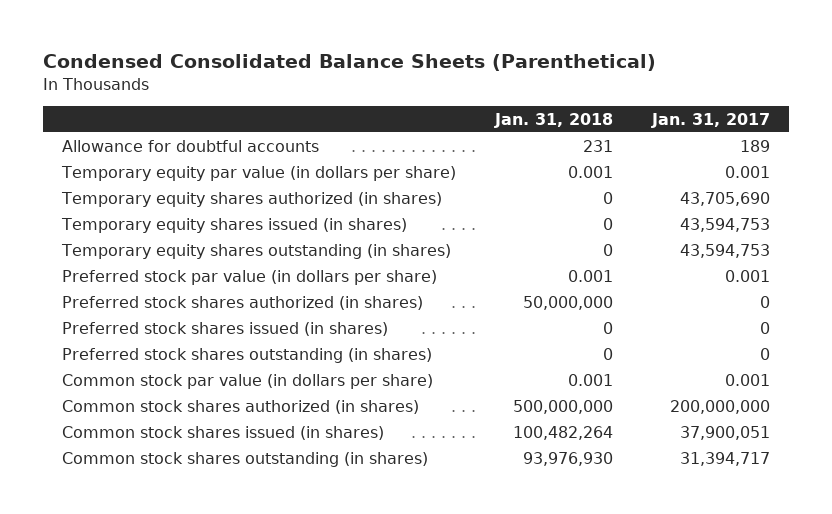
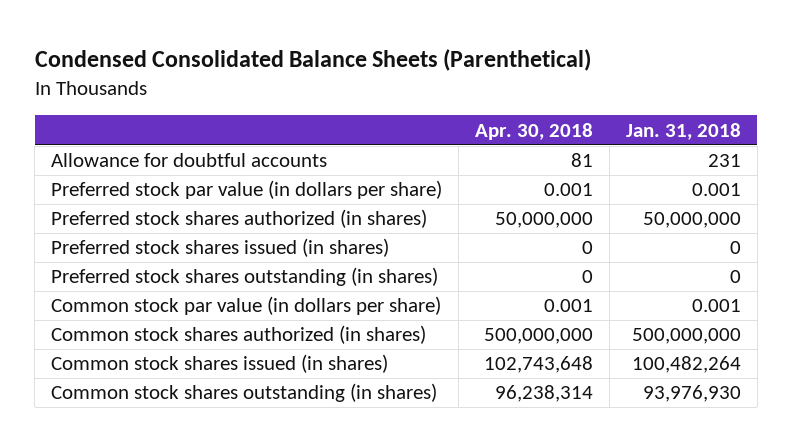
[650,112,770,128] Jan. 31, 2017 -> none
none -> [475,122,594,140] Apr. 30, 2018
[61,165,457,181] Temporary equity par value (in dollars per share) -> none
[61,191,443,207] Temporary equity shares authorized (in shares) -> none
[61,217,408,233] Temporary equity shares issued (in shares) -> none
[61,243,452,259] Temporary equity shares outstanding (in shares) -> none

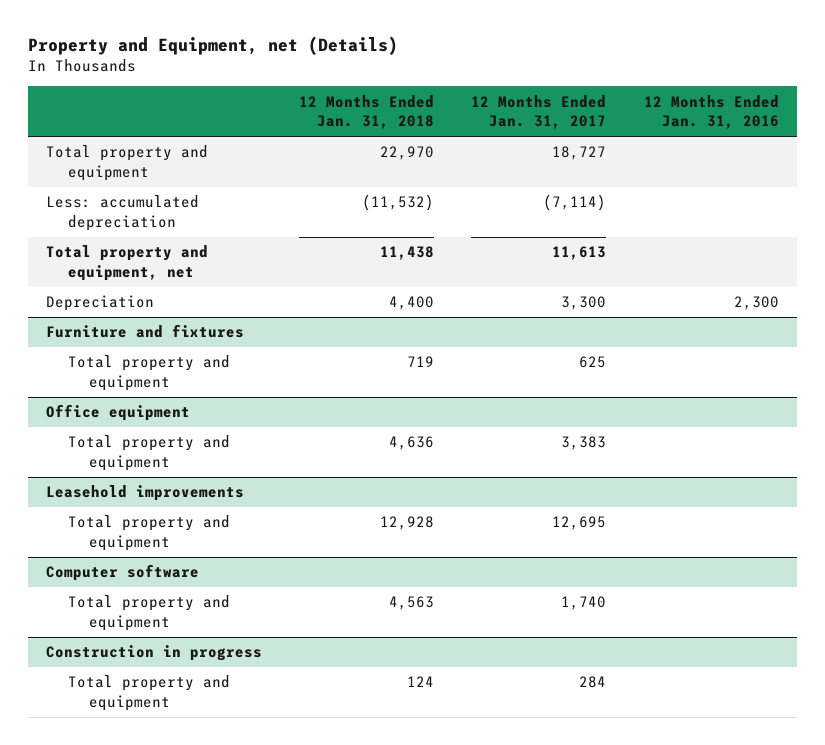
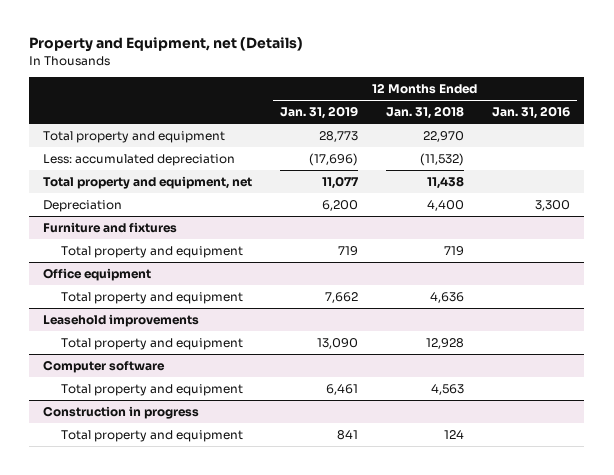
[471,94,607,130] 12 Months Ended Jan. 31, 2017 -> none
none -> [280,106,359,120] Jan. 31, 2019
[733,296,779,311] 2,300 -> [535,200,571,212] 3,300

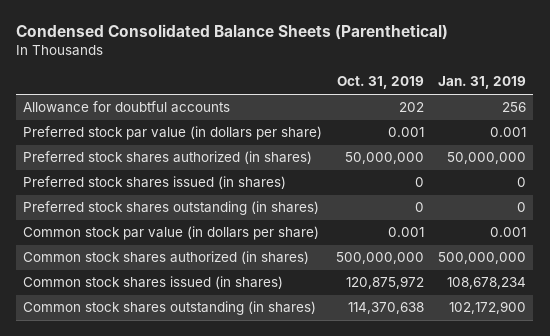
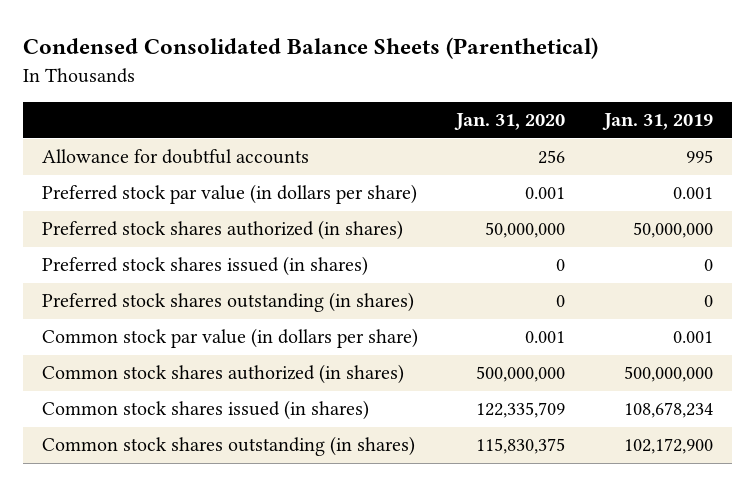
[337,76,425,90] Oct. 31, 2019 -> none
none -> [454,113,566,131] Jan. 31, 2020
[502,102,527,113] 256 -> [685,150,713,164] 995

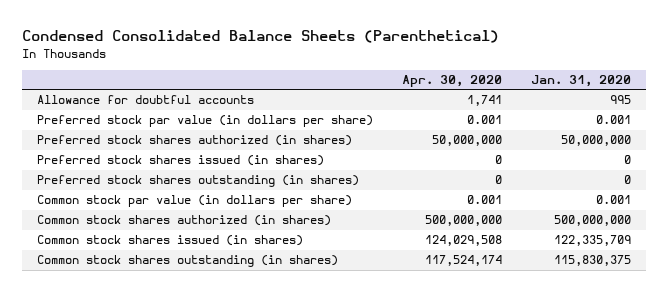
[601,113,713,131] Jan. 31, 2019 -> none
none -> [402,75,503,88] Apr. 30, 2020
[538,150,566,165] 256 -> [610,95,632,105] 995

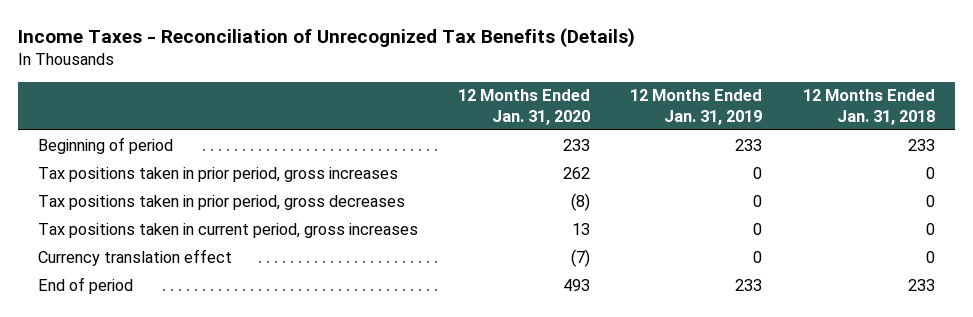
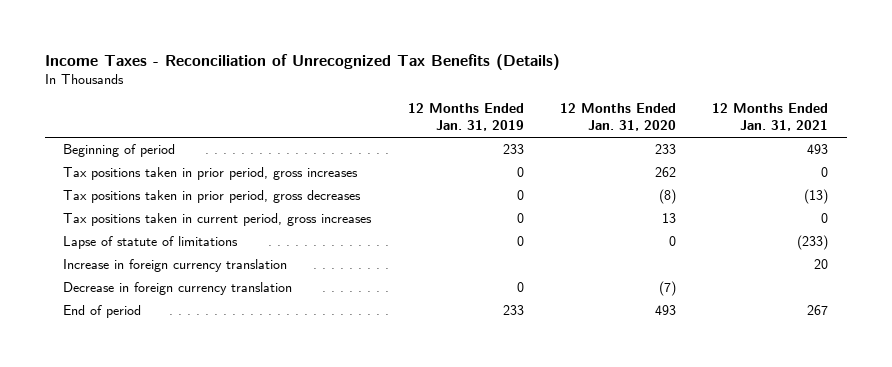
[802,89,935,125] 12 Months Ended Jan. 31, 2018 -> none
none -> [712,103,829,132] 12 Months Ended Jan. 31, 2021
none -> [63,235,239,249] Lapse of statute of limitations
none -> [63,258,288,272] Increase in foreign currency translation
[37,248,232,266] Currency translation effect -> [63,281,293,295] Decrease in foreign currency translation

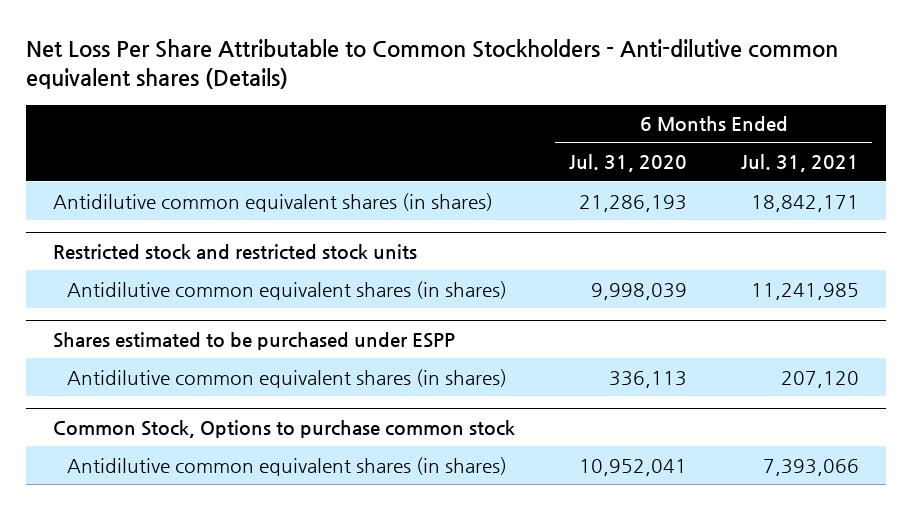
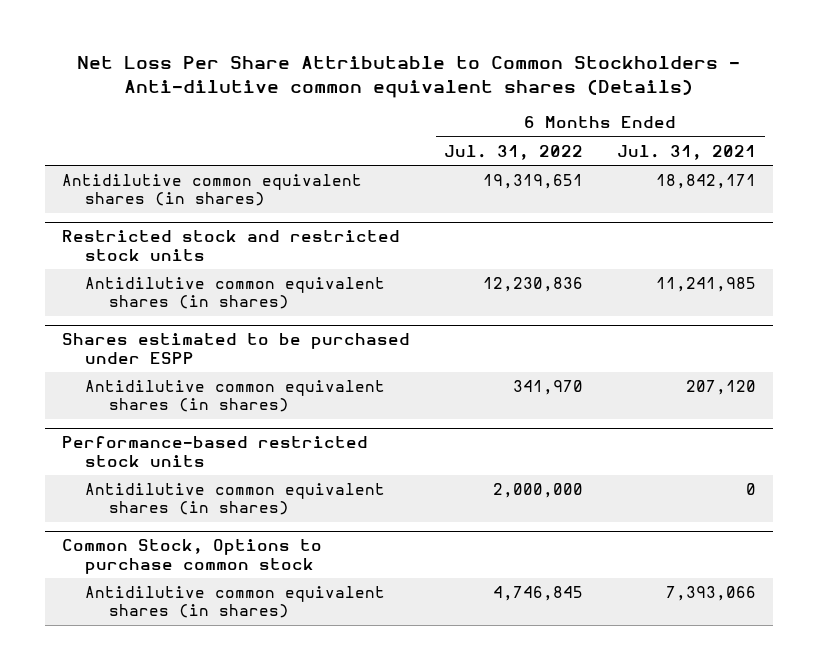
[568,154,687,173] Jul. 31, 2020 -> none
none -> [444,144,584,160] Jul. 31, 2022
none -> [62,436,369,467] Performance-based restricted stock units
none -> [85,483,386,516] Antidilutive common equivalent shares (in shares)

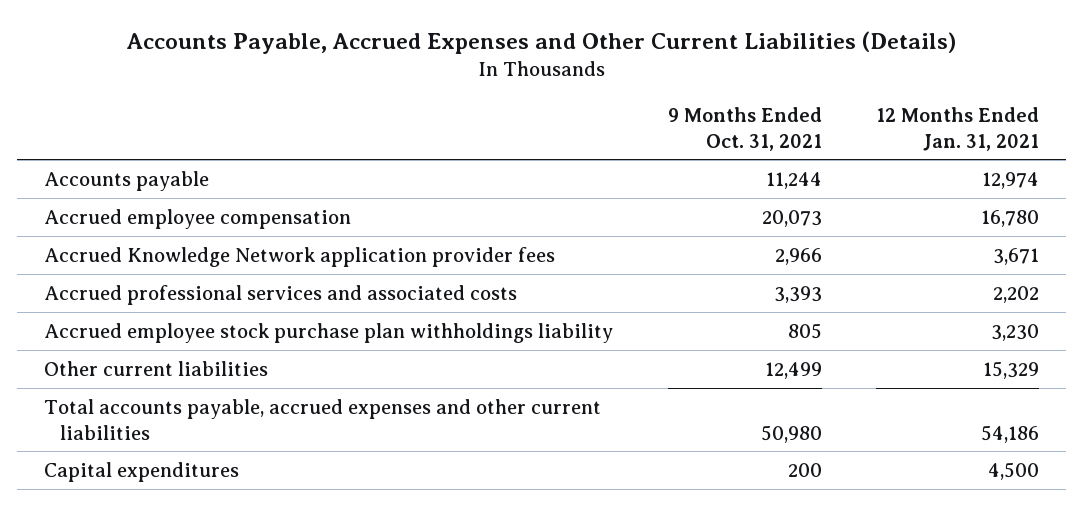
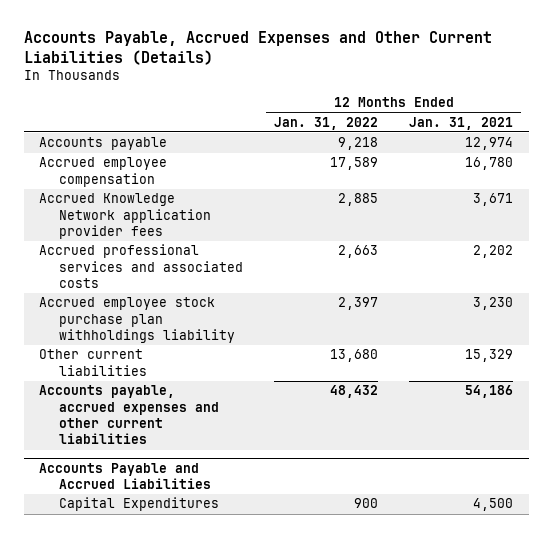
[667,106,822,151] 9 Months Ended Oct. 31, 2021 -> none
none -> [274,116,379,130] Jan. 31, 2022
[44,398,602,440] Total accounts payable, accrued expenses and other current liabilities -> [39,385,219,445] Accounts payable, accrued expenses and other current liabilities
none -> [39,462,211,489] Accounts Payable and Accrued Liabilities
[44,461,240,482] Capital expenditures -> [58,497,219,512] Capital Expenditures

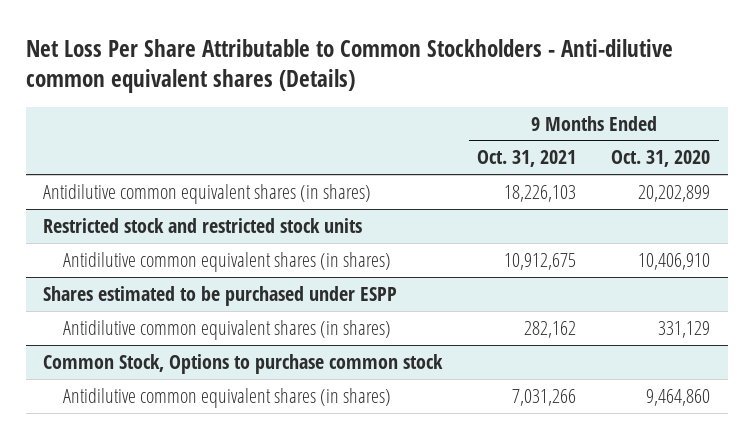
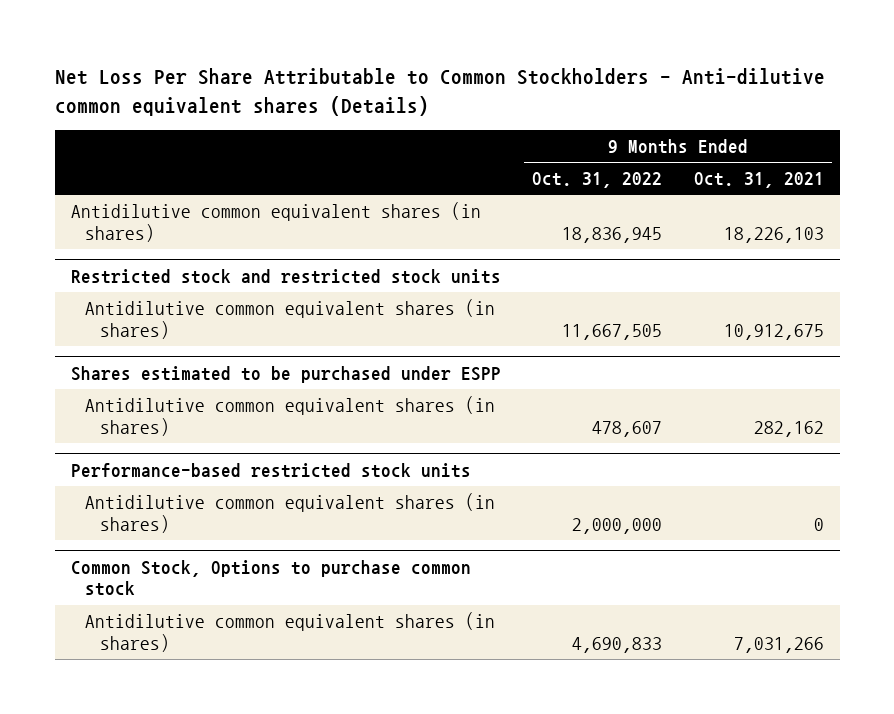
[611,150,711,168] Oct. 31, 2020 -> none
none -> [532,172,663,189] Oct. 31, 2022
none -> [70,462,471,478] Performance-based restricted stock units
none -> [85,493,496,533] Antidilutive common equivalent shares (in shares)

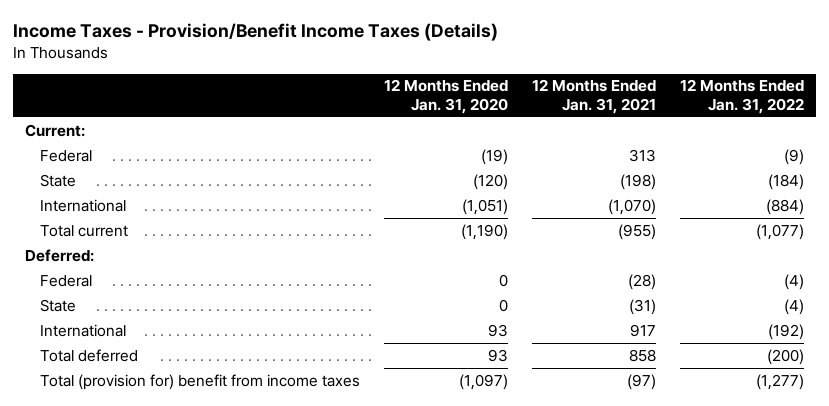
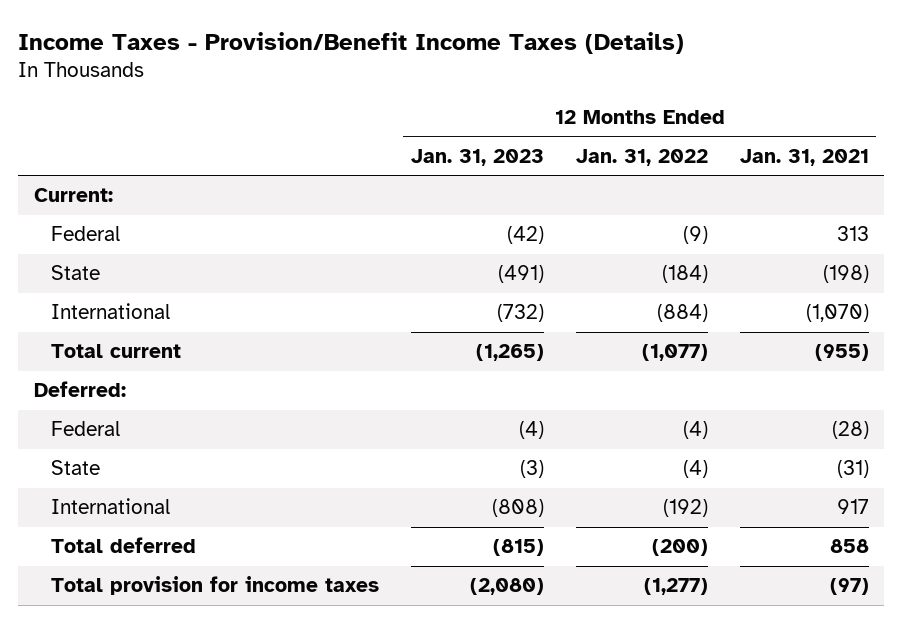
[383,79,508,115] 12 Months Ended Jan. 31, 2020 -> none
none -> [410,148,544,166] Jan. 31, 2023
[39,373,360,390] Total (provision for) benefit from income taxes -> [51,576,380,596] Total provision for income taxes

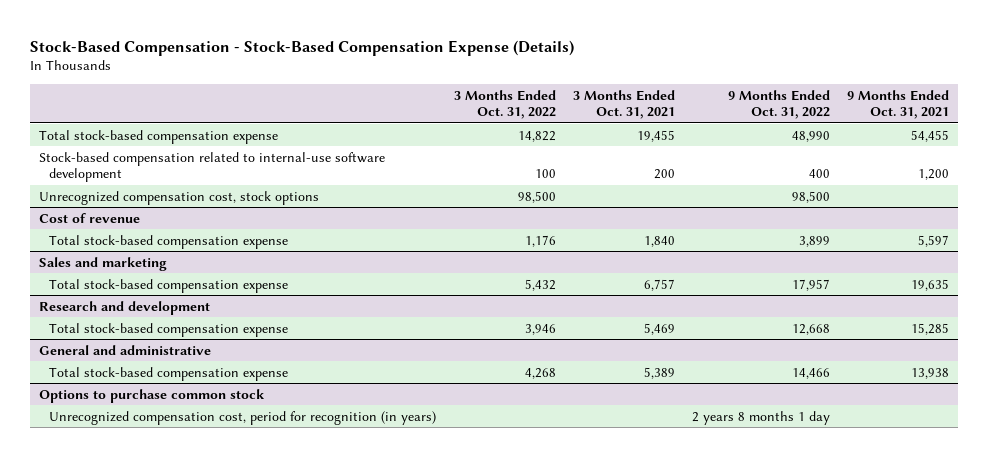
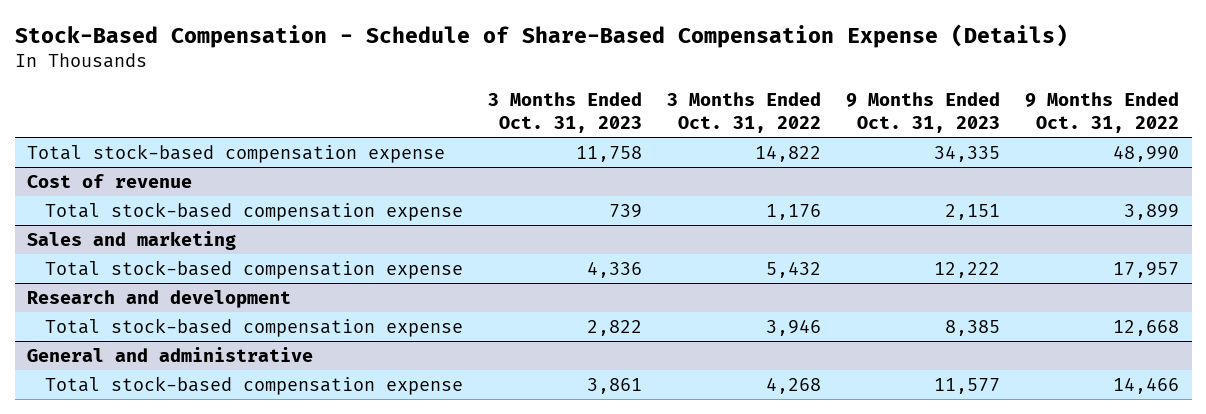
[30,39,575,56] Stock-Based Compensation - Stock-Based Compensation Expense (Details) -> [14,23,1068,48] Stock-Based Compensation - Schedule of Share-Based Compensation Expense (Details)
[572,89,675,120] 3 Months Ended Oct. 31, 2021 -> none
[847,89,950,120] 9 Months Ended Oct. 31, 2021 -> none
none -> [488,92,643,134] 3 Months Ended Oct. 31, 2023
none -> [846,92,1001,134] 9 Months Ended Oct. 31, 2023
[38,151,385,183] Stock-based compensation related to internal-use software development -> none
[38,190,319,205] Unrecognized compensation cost, stock options -> none
[38,388,265,403] Options to purchase common stock -> none
[49,410,437,425] Unrecognized compensation cost, period for recognition (in years) -> none

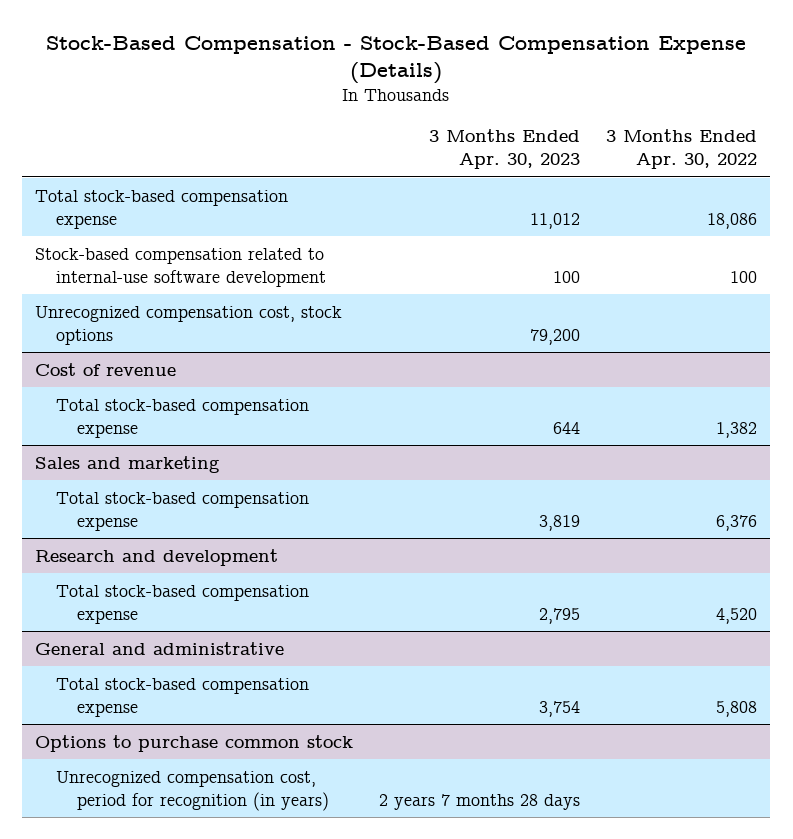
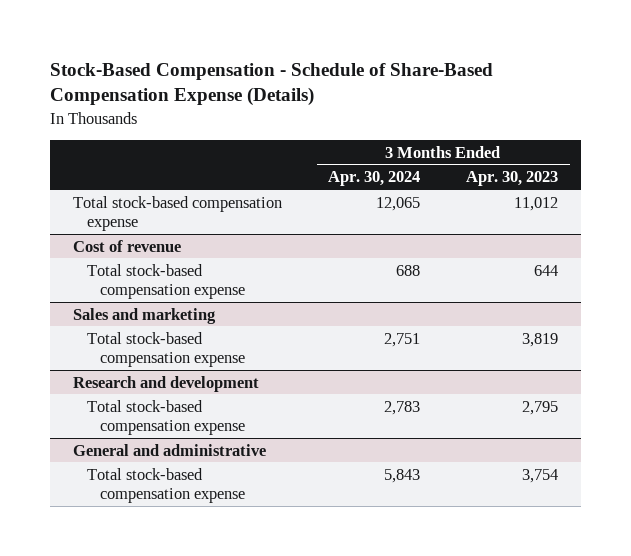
[46,35,747,85] Stock-Based Compensation - Stock-Based Compensation Expense (Details) -> [50,62,494,107] Stock-Based Compensation - Schedule of Share-Based Compensation Expense (Details)
[606,129,758,170] 3 Months Ended Apr. 30, 2022 -> none
none -> [328,171,421,187] Apr. 30, 2024
[35,247,327,287] Stock-based compensation related to internal-use software development -> none
[35,305,343,345] Unrecognized compensation cost, stock options -> none
[35,734,354,752] Options to purchase common stock -> none
[56,770,330,811] Unrecognized compensation cost, period for recognition (in years) -> none

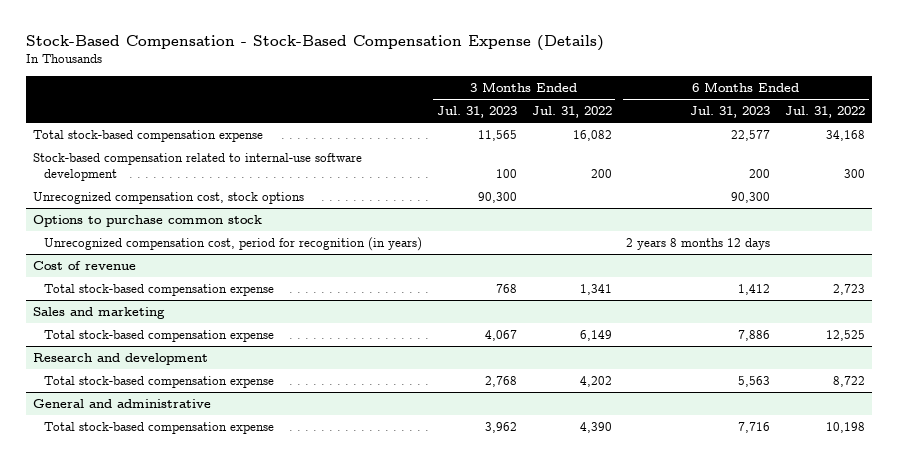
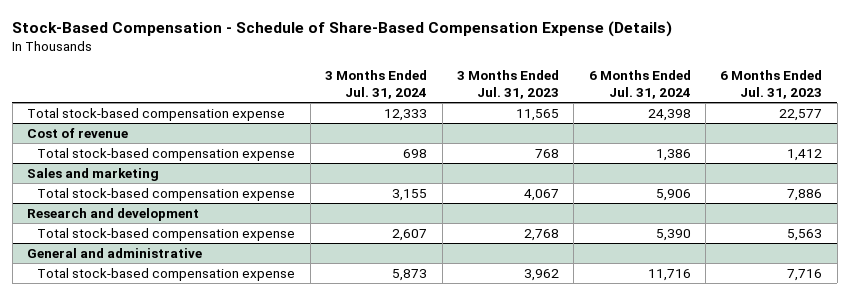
[25,34,604,51] Stock-Based Compensation - Stock-Based Compensation Expense (Details) -> [12,21,673,38] Stock-Based Compensation - Schedule of Share-Based Compensation Expense (Details)
[531,106,612,119] Jul. 31, 2022 -> none
[785,106,866,119] Jul. 31, 2022 -> none
none -> [325,69,428,99] 3 Months Ended Jul. 31, 2024
none -> [588,69,691,99] 6 Months Ended Jul. 31, 2024
[33,152,363,181] Stock-based compensation related to internal-use software development -> none
[33,191,305,204] Unrecognized compensation cost, stock options -> none
[33,214,263,227] Options to purchase common stock -> none
[43,236,422,251] Unrecognized compensation cost, period for recognition (in years) -> none

